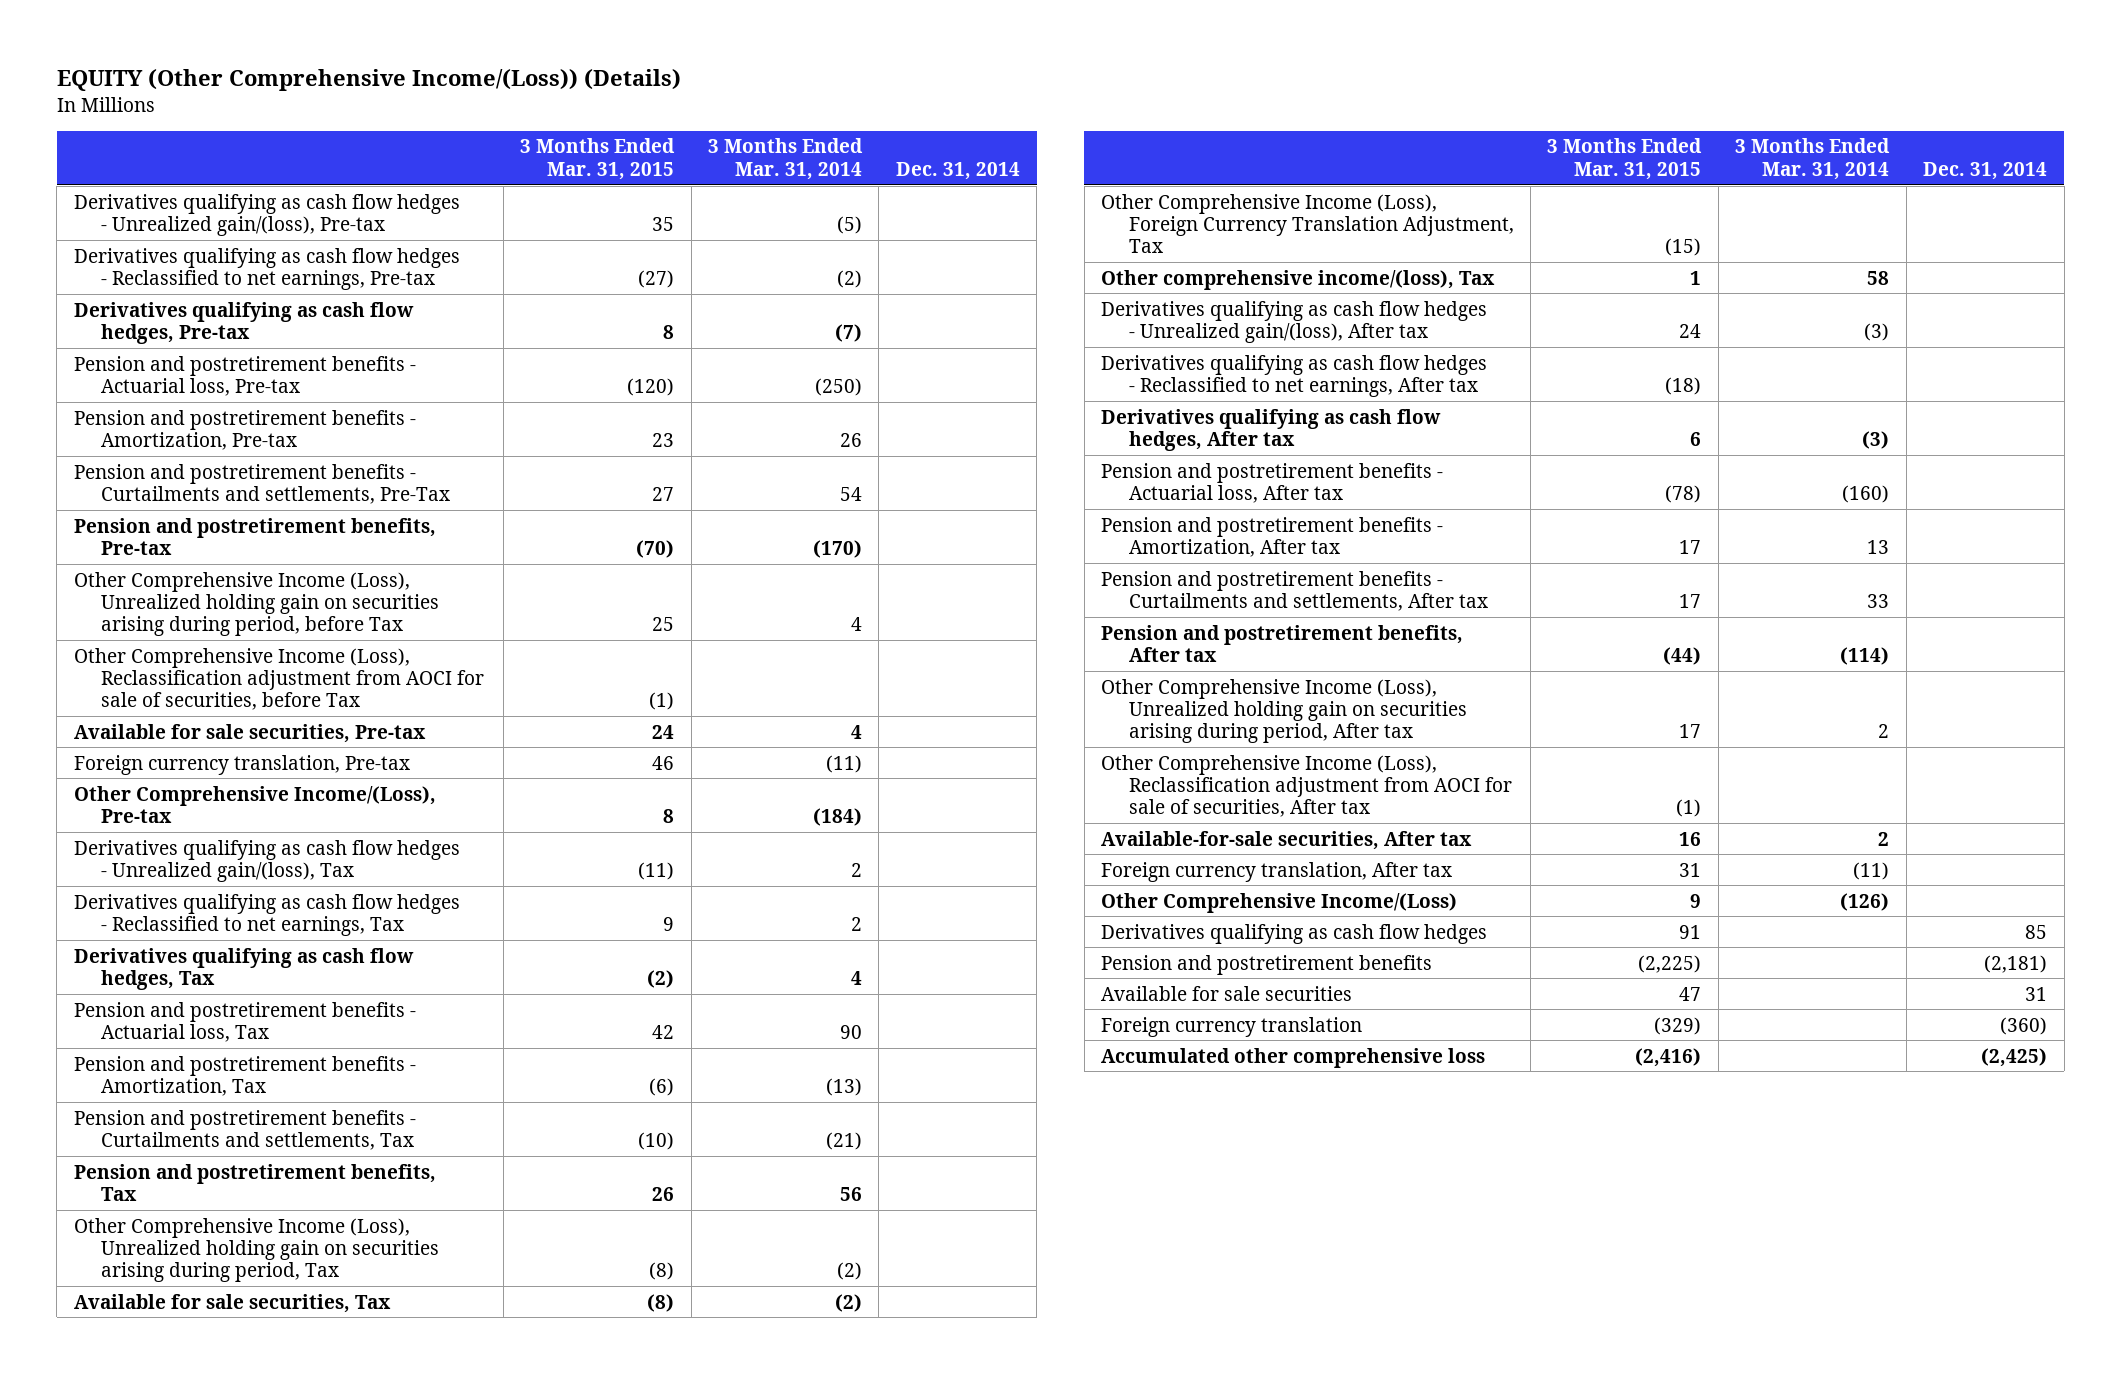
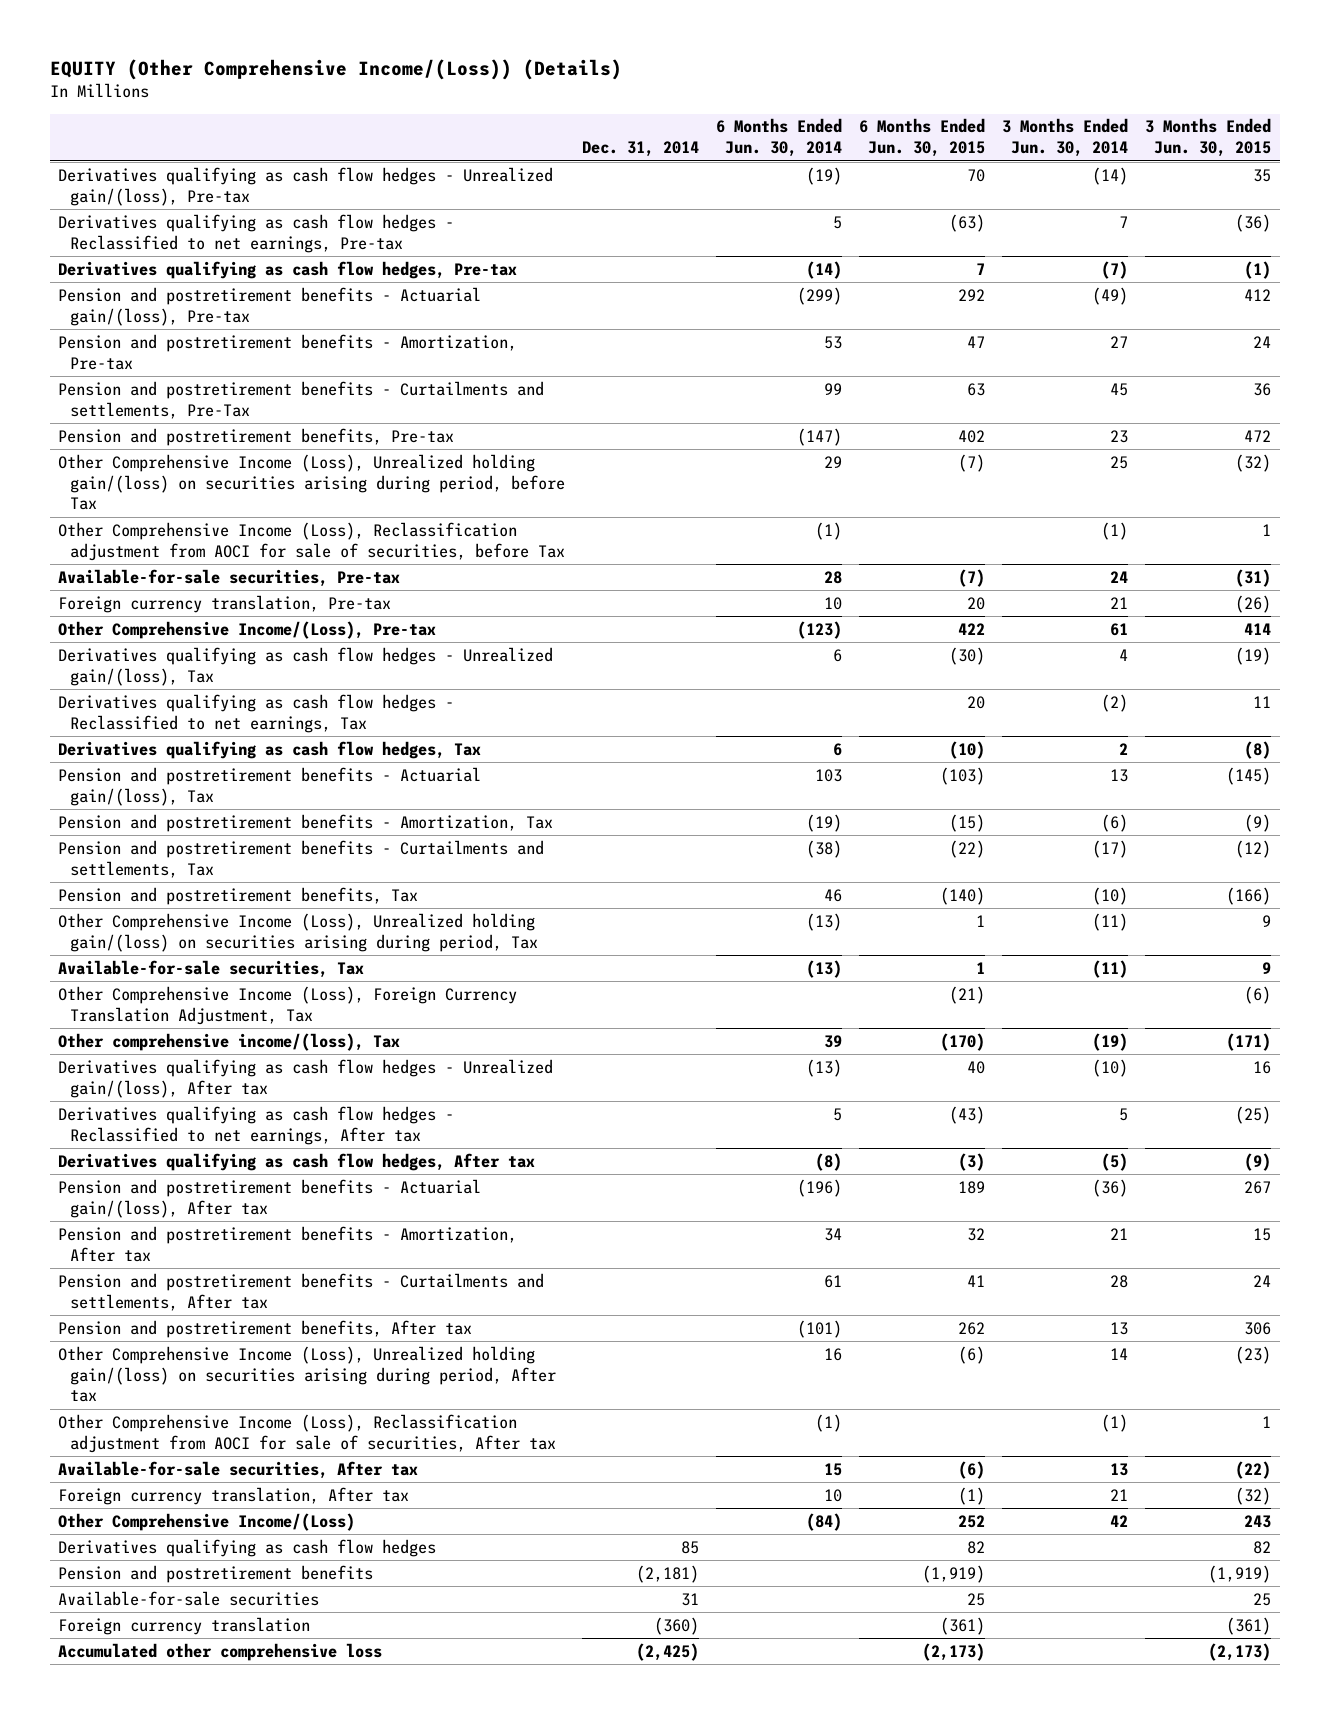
[520,138,676,180] 3 Months Ended Mar. 31, 2015 -> none
[708,138,864,180] 3 Months Ended Mar. 31, 2014 -> none
none -> [716,118,843,158] 6 Months Ended Jun. 30, 2014
none -> [859,118,986,158] 6 Months Ended Jun. 30, 2015
none -> [1002,118,1129,158] 3 Months Ended Jun. 30, 2014
none -> [1145,118,1272,158] 3 Months Ended Jun. 30, 2015
[73,355,416,396] Pension and postretirement benefits - Actuarial loss, Pre-tax -> [58,286,482,326] Pension and postretirement benefits - Actuarial gain/(loss), Pre-tax
[73,571,440,636] Other Comprehensive Income (Loss), Unrealized holding gain on securities arising during period, before Tax -> [58,453,566,511] Other Comprehensive Income (Loss), Unrealized holding gain/(loss) on securities arising during period, before Tax
[73,723,426,743] Available for sale securities, Pre-tax -> [58,568,401,587] Available-for-sale securities, Pre-tax
[73,1001,416,1042] Pension and postretirement benefits - Actuarial loss, Tax -> [58,766,482,806] Pension and postretirement benefits - Actuarial gain/(loss), Tax
[73,1217,440,1282] Other Comprehensive Income (Loss), Unrealized holding gain on securities arising during period, Tax -> [58,912,539,952] Other Comprehensive Income (Loss), Unrealized holding gain/(loss) on securities arising during period, Tax
[73,1293,391,1313] Available for sale securities, Tax -> [58,959,365,978] Available-for-sale securities, Tax
[1101,462,1444,503] Pension and postretirement benefits - Actuarial loss, After tax -> [58,1178,482,1218] Pension and postretirement benefits - Actuarial gain/(loss), After tax
[1101,678,1467,743] Other Comprehensive Income (Loss), Unrealized holding gain on securities arising during period, After tax -> [58,1345,557,1403] Other Comprehensive Income (Loss), Unrealized holding gain/(loss) on securities arising during period, After tax
[1101,985,1353,1001] Available for sale securities -> [58,1590,320,1606] Available-for-sale securities

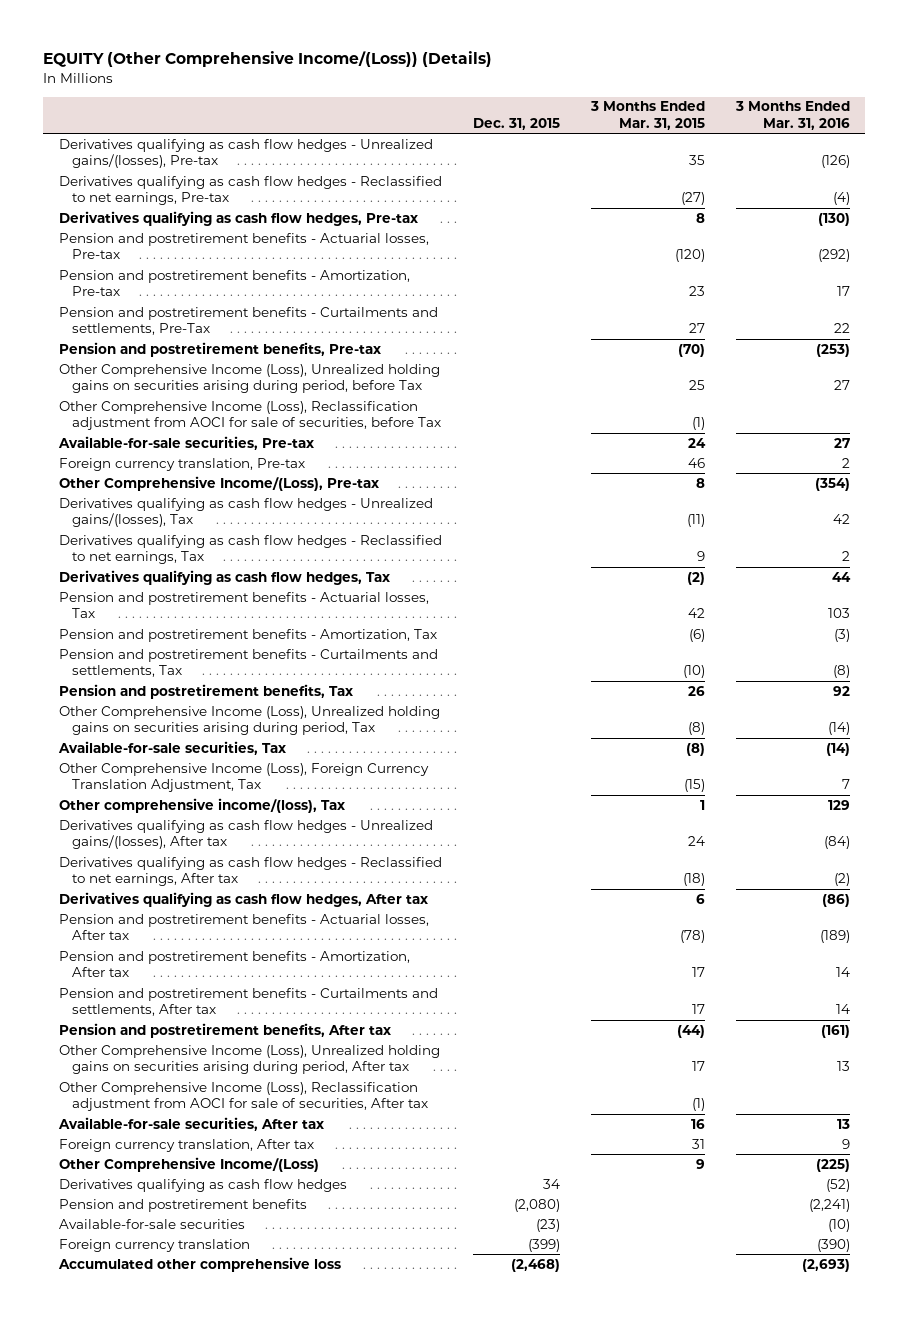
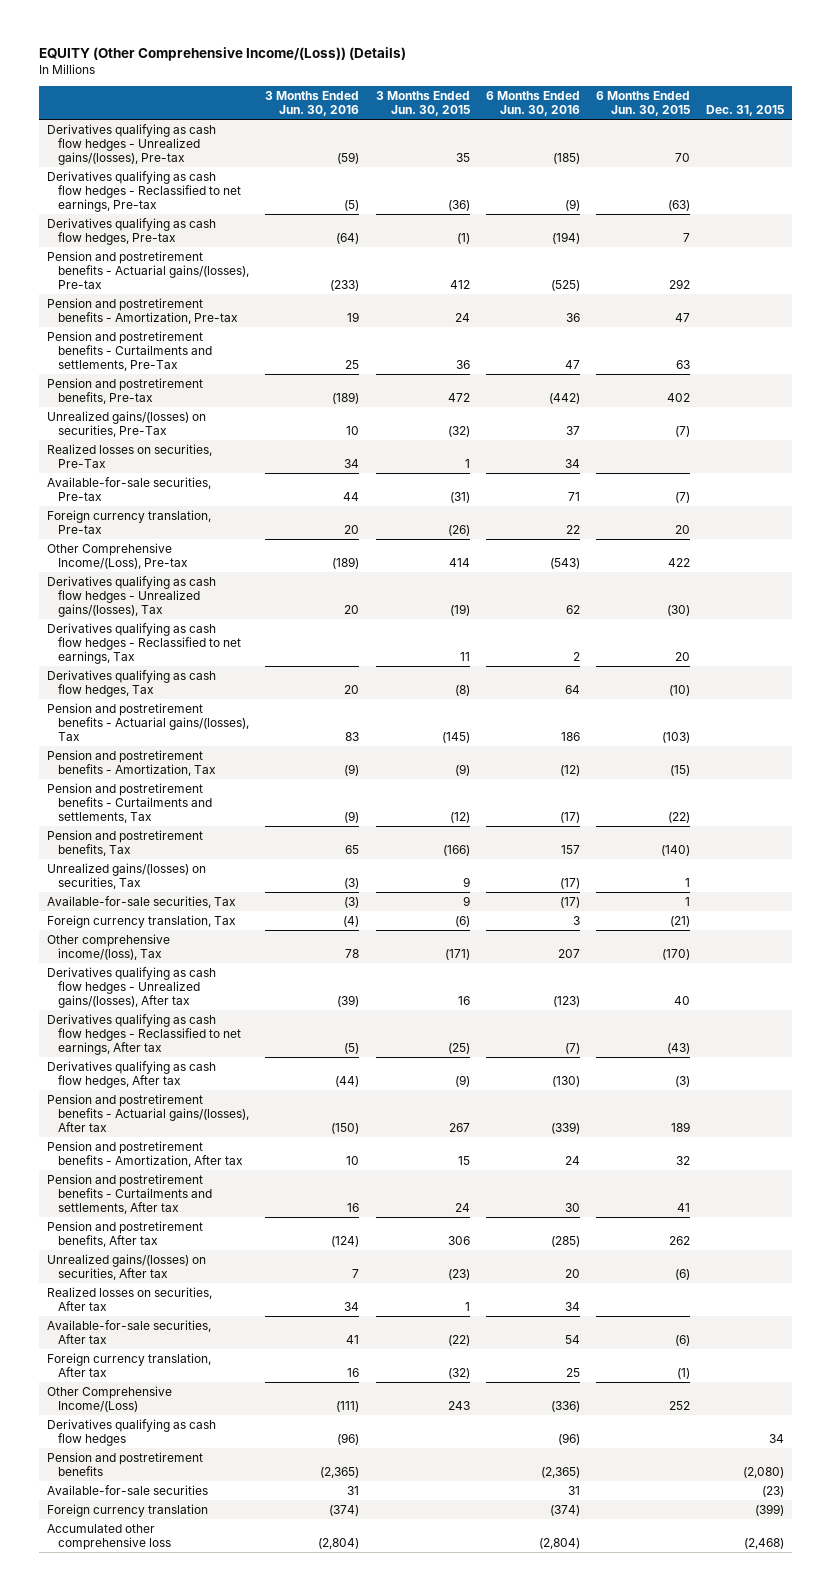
[589,101,705,130] 3 Months Ended Mar. 31, 2015 -> none
[734,101,850,130] 3 Months Ended Mar. 31, 2016 -> none
none -> [265,90,360,116] 3 Months Ended Jun. 30, 2016
none -> [375,90,470,116] 3 Months Ended Jun. 30, 2015
none -> [485,90,580,116] 6 Months Ended Jun. 30, 2016
none -> [595,90,690,116] 6 Months Ended Jun. 30, 2015
[58,232,429,260] Pension and postretirement benefits - Actuarial losses, Pre-tax -> [47,250,250,290] Pension and postretirement benefits - Actuarial gains/(losses), Pre-tax
[58,363,440,394] Other Comprehensive Income (Loss), Unrealized holding gains on securities arising during period, before Tax -> [47,410,207,438] Unrealized gains/(losses) on securities, Pre-Tax
[58,400,441,431] Other Comprehensive Income (Loss), Reclassification adjustment from AOCI for sale of securities, before Tax -> [47,443,213,469] Realized losses on securities, Pre-Tax
[58,591,429,619] Pension and postretirement benefits - Actuarial losses, Tax -> [47,702,250,742] Pension and postretirement benefits - Actuarial gains/(losses), Tax
[58,705,440,736] Other Comprehensive Income (Loss), Unrealized holding gains on securities arising during period, Tax -> [47,862,207,890] Unrealized gains/(losses) on securities, Tax
[58,762,429,793] Other Comprehensive Income (Loss), Foreign Currency Translation Adjustment, Tax -> [47,914,237,928] Foreign currency translation, Tax
[58,913,429,941] Pension and postretirement benefits - Actuarial losses, After tax -> [47,1093,250,1133] Pension and postretirement benefits - Actuarial gains/(losses), After tax
[58,1044,440,1075] Other Comprehensive Income (Loss), Unrealized holding gains on securities arising during period, After tax -> [47,1253,207,1281] Unrealized gains/(losses) on securities, After tax
[58,1081,428,1112] Other Comprehensive Income (Loss), Reclassification adjustment from AOCI for sale of securities, After tax -> [47,1286,213,1312] Realized losses on securities, After tax

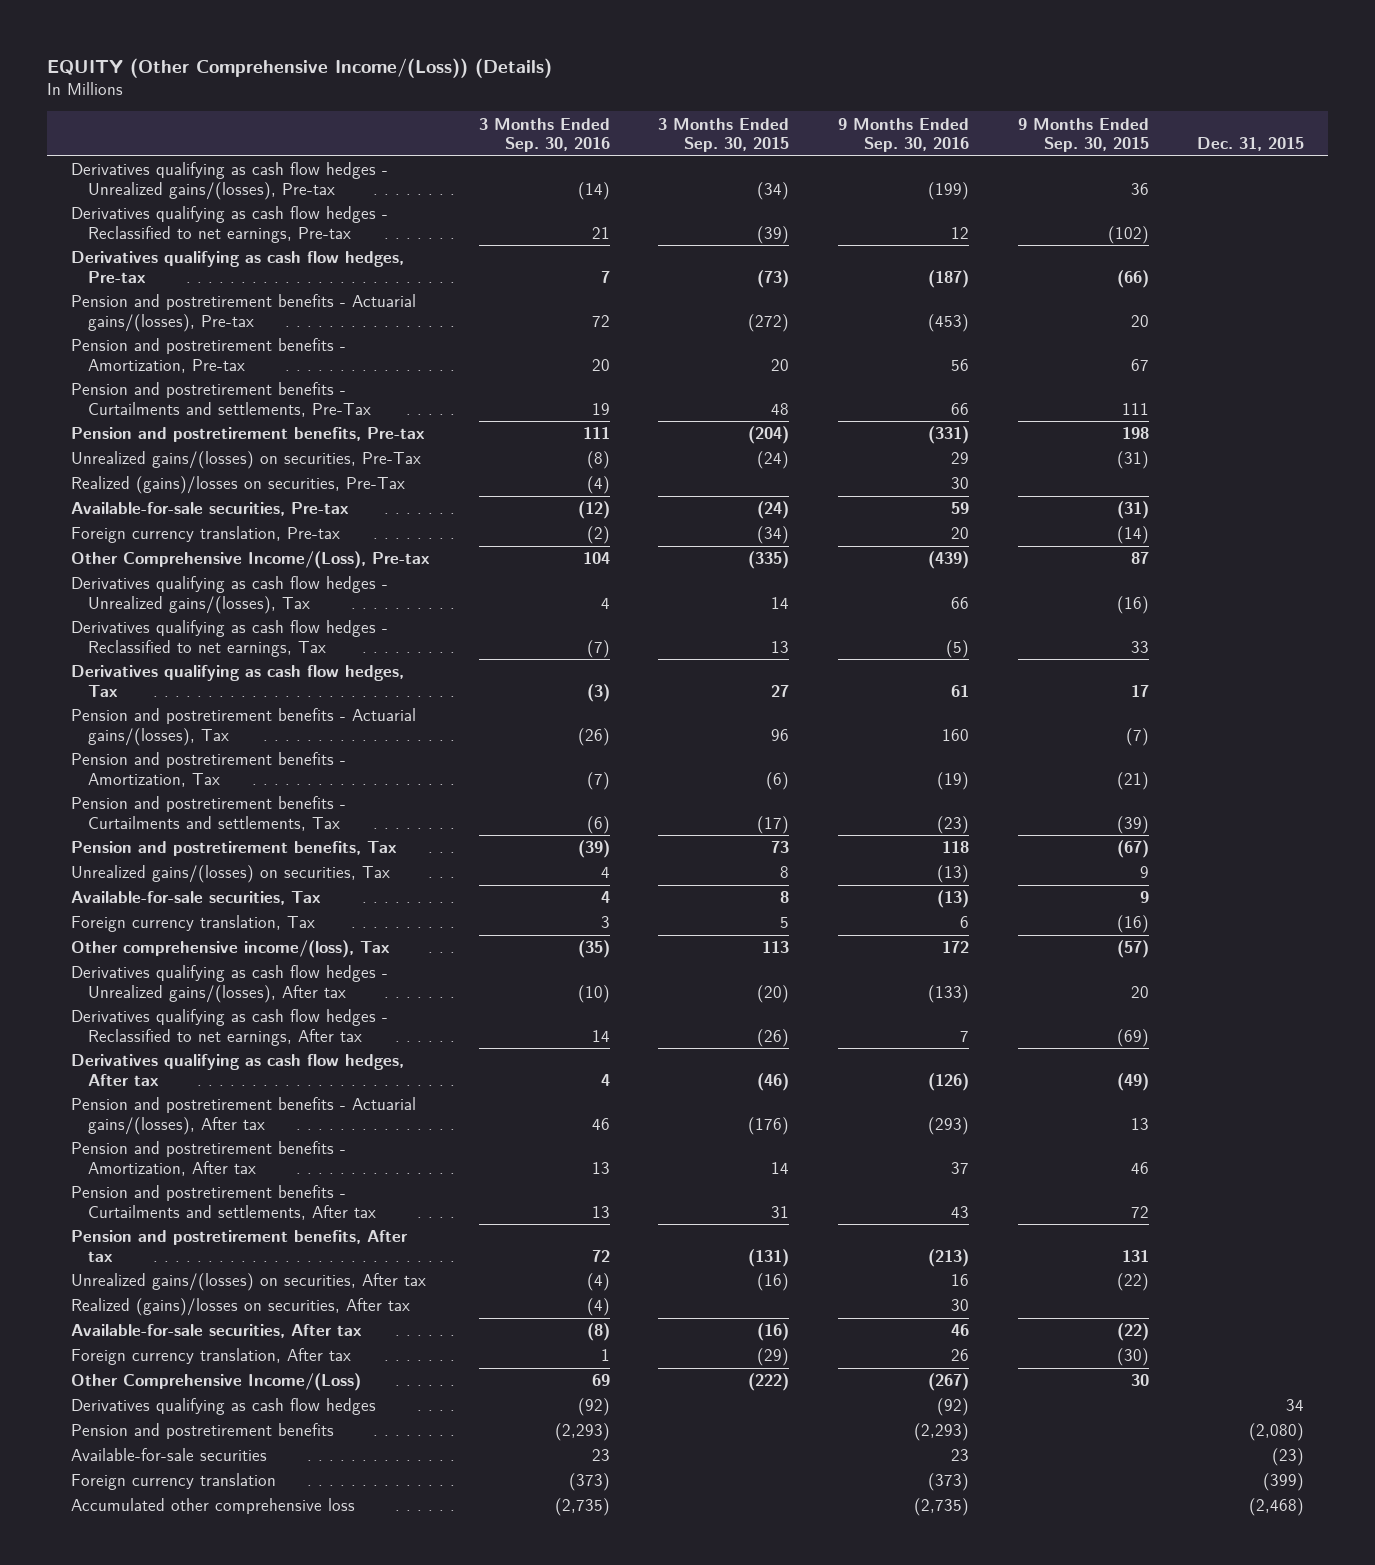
[265,90,360,116] 3 Months Ended Jun. 30, 2016 -> none
[375,90,470,116] 3 Months Ended Jun. 30, 2015 -> none
[485,90,580,116] 6 Months Ended Jun. 30, 2016 -> none
[595,90,690,116] 6 Months Ended Jun. 30, 2015 -> none
none -> [478,117,610,153] 3 Months Ended Sep. 30, 2016
none -> [658,117,790,153] 3 Months Ended Sep. 30, 2015
none -> [837,117,969,153] 9 Months Ended Sep. 30, 2016
none -> [1017,117,1149,153] 9 Months Ended Sep. 30, 2015
[47,443,213,469] Realized losses on securities, Pre-Tax -> [71,476,406,495] Realized (gains)/losses on securities, Pre-Tax
[47,1286,213,1312] Realized losses on securities, After tax -> [71,1298,411,1317] Realized (gains)/losses on securities, After tax

